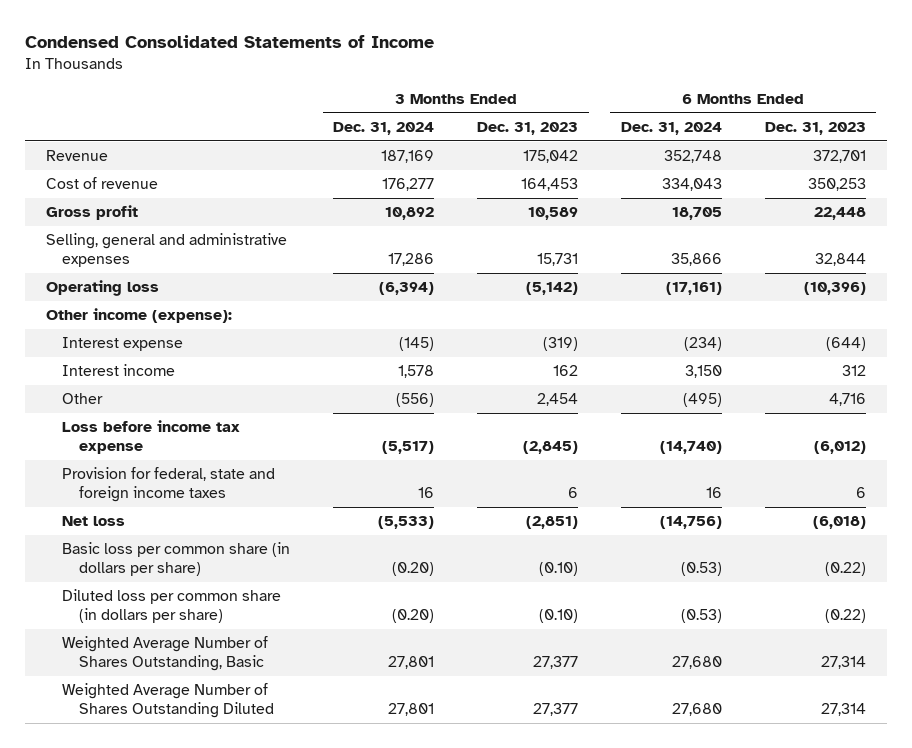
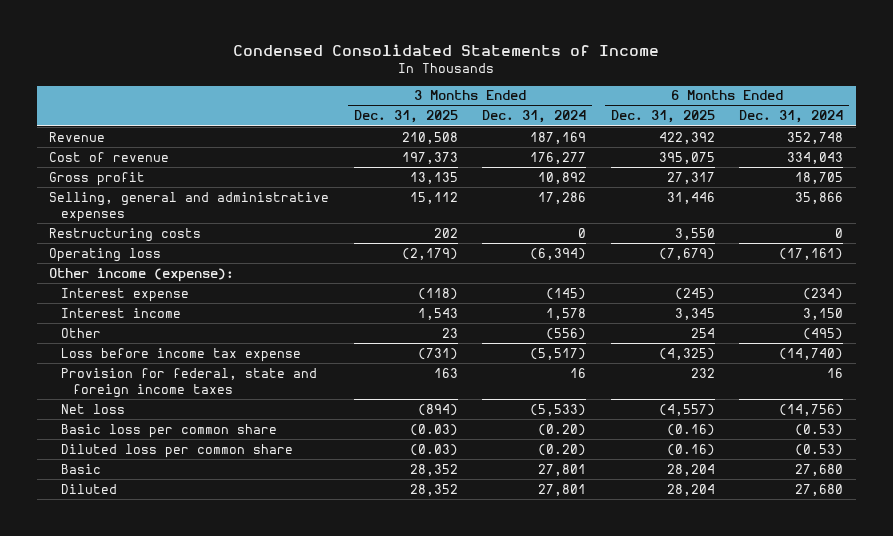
[477,121,579,135] Dec. 31, 2023 -> none
[764,121,866,135] Dec. 31, 2023 -> none
none -> [353,110,458,124] Dec. 31, 2025
none -> [610,110,715,124] Dec. 31, 2025
none -> [49,227,202,242] Restructuring costs
[62,542,291,577] Basic loss per common share (in dollars per share) -> [61,423,278,438] Basic loss per common share
[62,589,282,624] Diluted loss per common share (in dollars per share) -> [61,443,294,458] Diluted loss per common share
[62,636,269,672] Weighted Average Number of Shares Outstanding, Basic -> [61,463,102,474] Basic
[62,683,274,719] Weighted Average Number of Shares Outstanding Diluted -> [61,483,118,494] Diluted

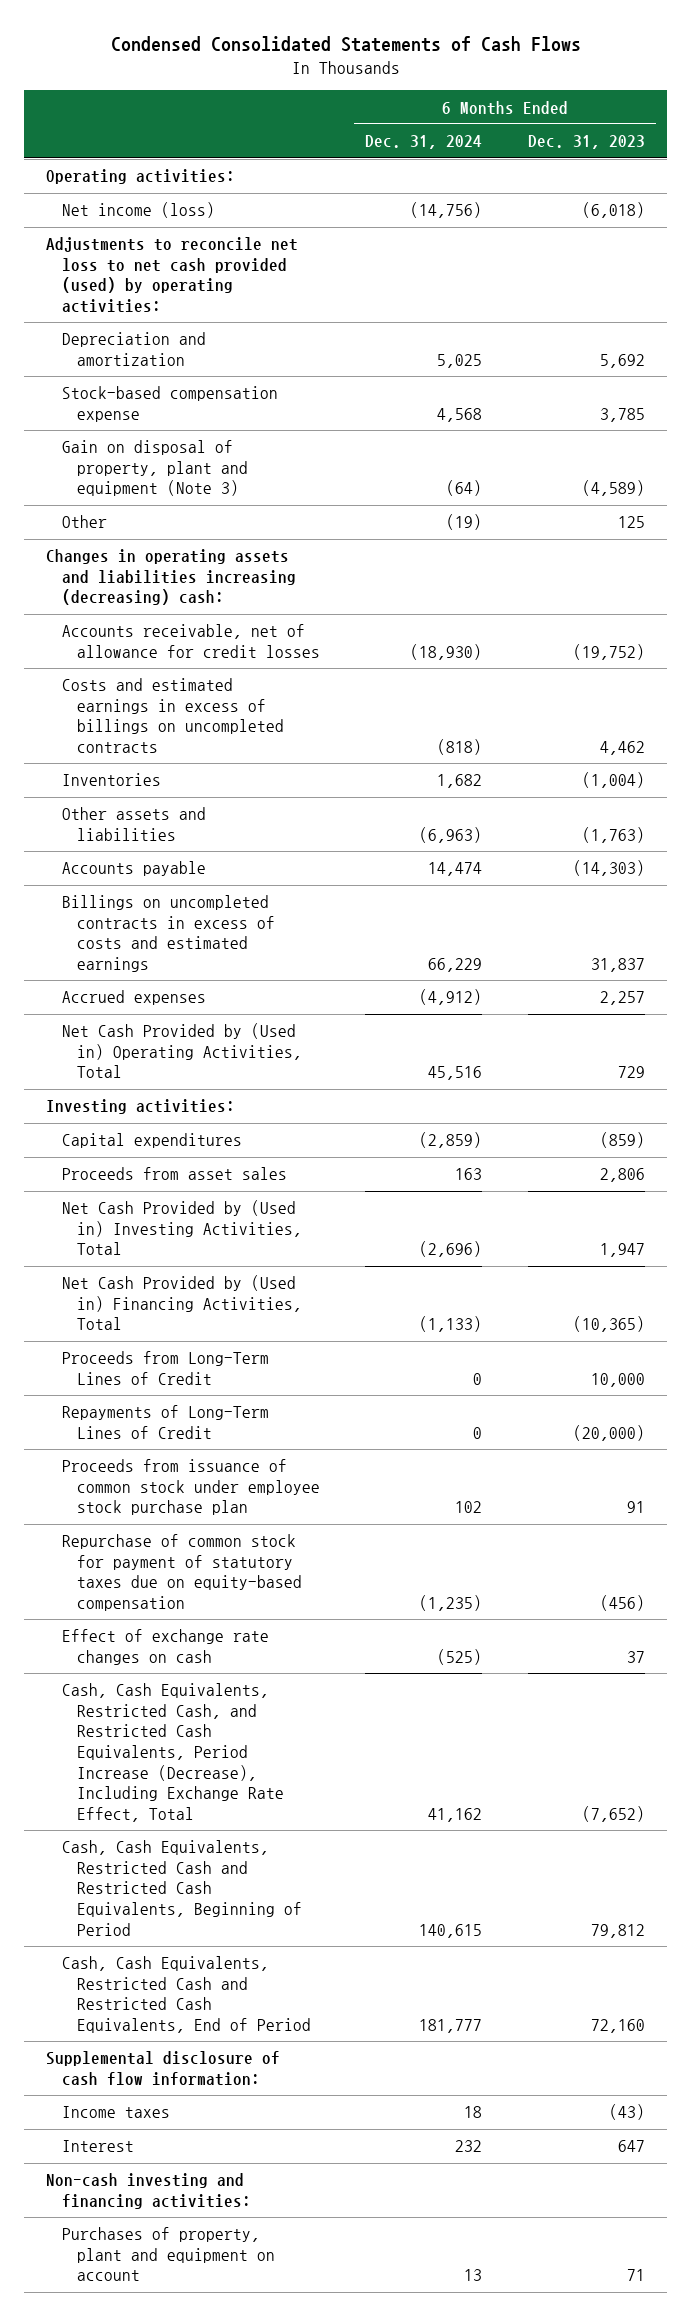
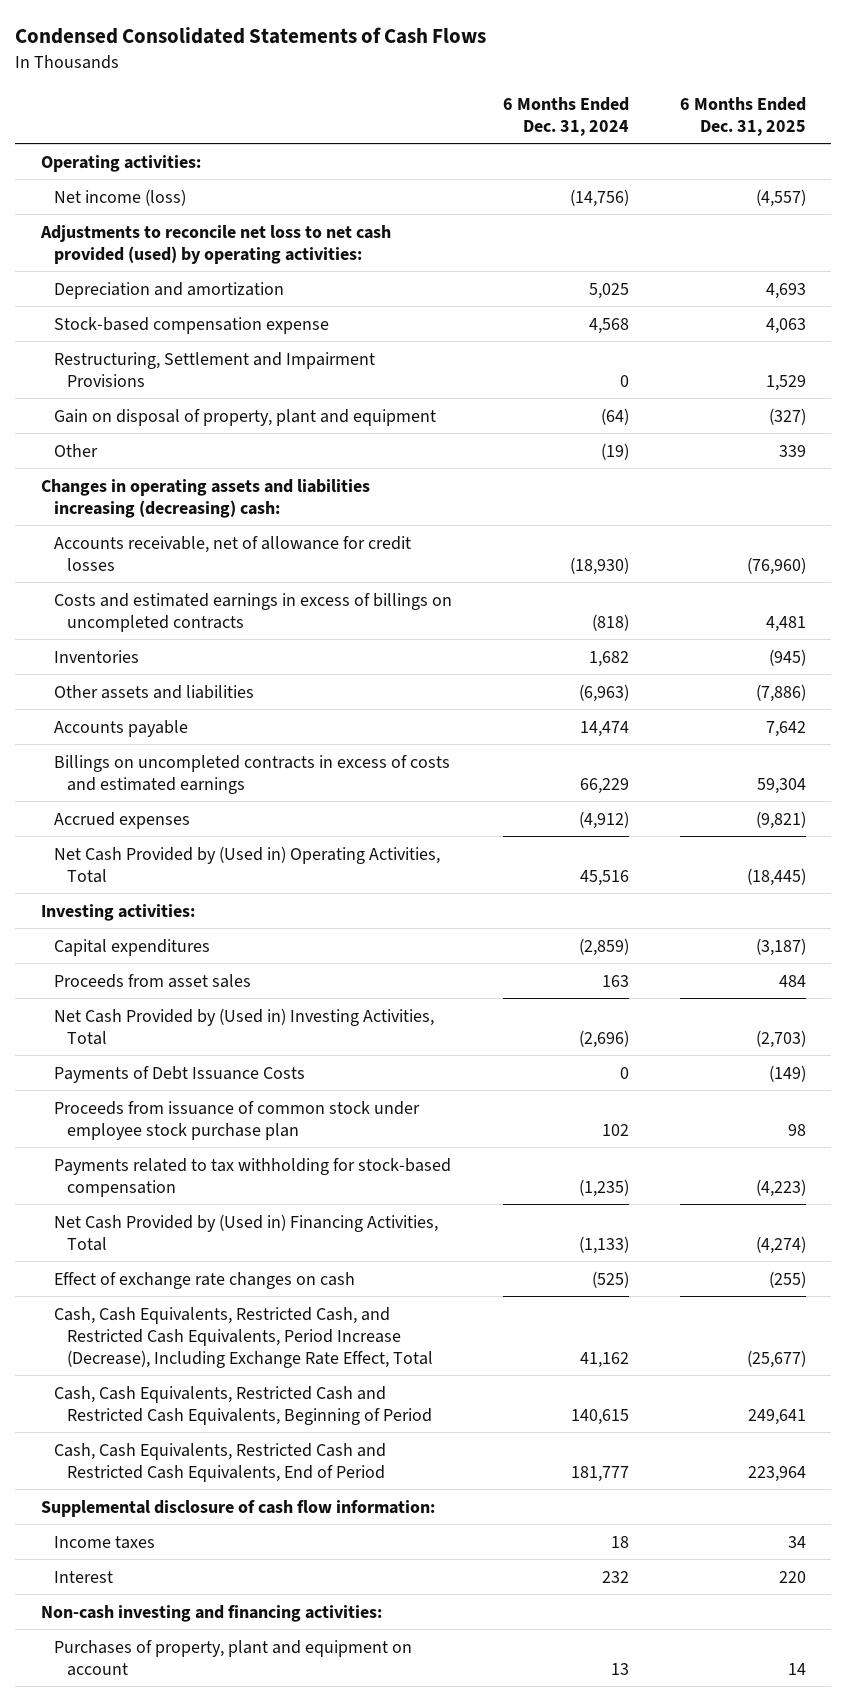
[527,135,645,150] Dec. 31, 2023 -> none
none -> [679,96,806,136] 6 Months Ended Dec. 31, 2025
none -> [53,351,375,387] Restructuring, Settlement and Impairment Provisions
[61,440,249,497] Gain on disposal of property, plant and equipment (Note 3) -> [53,408,436,426] Gain on disposal of property, plant and equipment
[61,1351,269,1385] Proceeds from Long-Term Lines of Credit -> none
[61,1405,269,1439] Repayments of Long-Term Lines of Credit -> none
none -> [53,1065,305,1083] Payments of Debt Issuance Costs
[61,1534,303,1611] Repurchase of common stock for payment of statutory taxes due on equity-based compensation -> [53,1157,451,1197] Payments related to tax withholding for stock-based compensation
[61,1275,303,1331] Net Cash Provided by (Used in) Financing Activities, Total -> [53,1213,438,1251] Net Cash Provided by (Used in) Financing Activities, Total

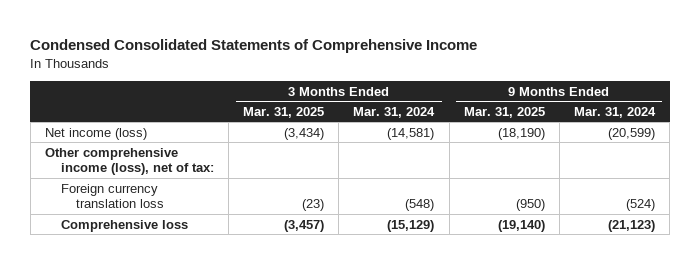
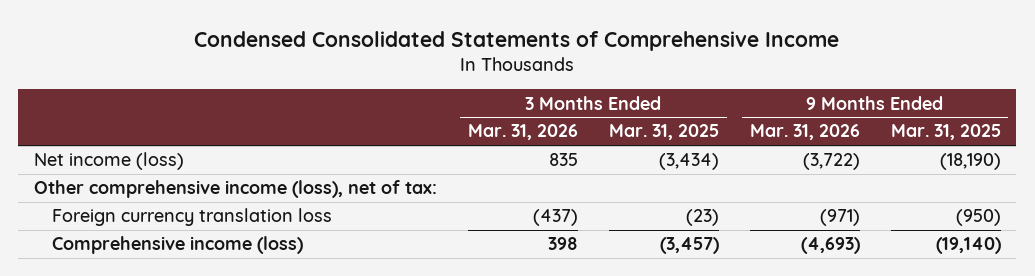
[353,106,436,118] Mar. 31, 2024 -> none
[574,106,657,118] Mar. 31, 2024 -> none
none -> [467,124,578,141] Mar. 31, 2026
none -> [749,124,860,141] Mar. 31, 2026
[60,219,188,232] Comprehensive loss -> [52,236,304,255] Comprehensive income (loss)

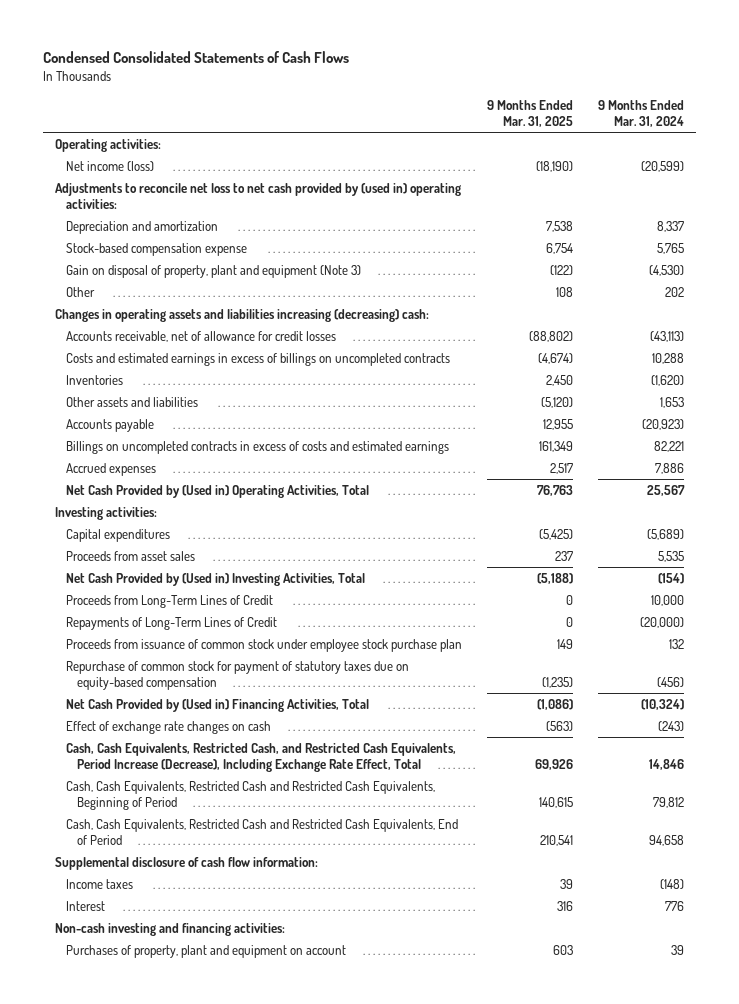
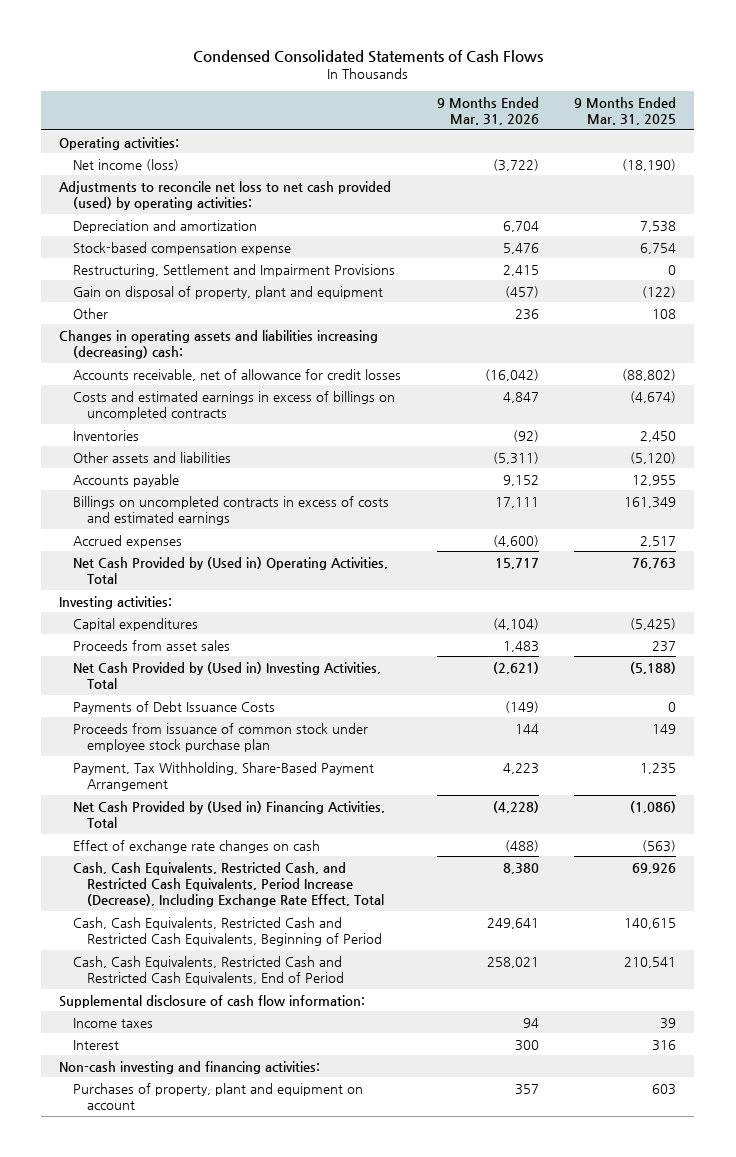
[597,99,684,128] 9 Months Ended Mar. 31, 2024 -> none
none -> [436,96,539,126] 9 Months Ended Mar. 31, 2026
[55,182,462,210] Adjustments to reconcile net loss to net cash provided by (used in) operating activities: -> [59,180,392,211] Adjustments to reconcile net loss to net cash provided (used) by operating activities:
none -> [73,263,396,277] Restructuring, Settlement and Impairment Provisions
[66,264,362,278] Gain on disposal of property, plant and equipment (Note 3) -> [73,285,384,299] Gain on disposal of property, plant and equipment
[66,594,274,608] Proceeds from Long-Term Lines of Credit -> none
[66,616,278,630] Repayments of Long-Term Lines of Credit -> none
none -> [73,700,276,714] Payments of Debt Issuance Costs
[66,660,410,691] Repurchase of common stock for payment of statutory taxes due on equity-based compensation -> none
none -> [73,761,375,792] Payment, Tax Withholding, Share-Based Payment Arrangement

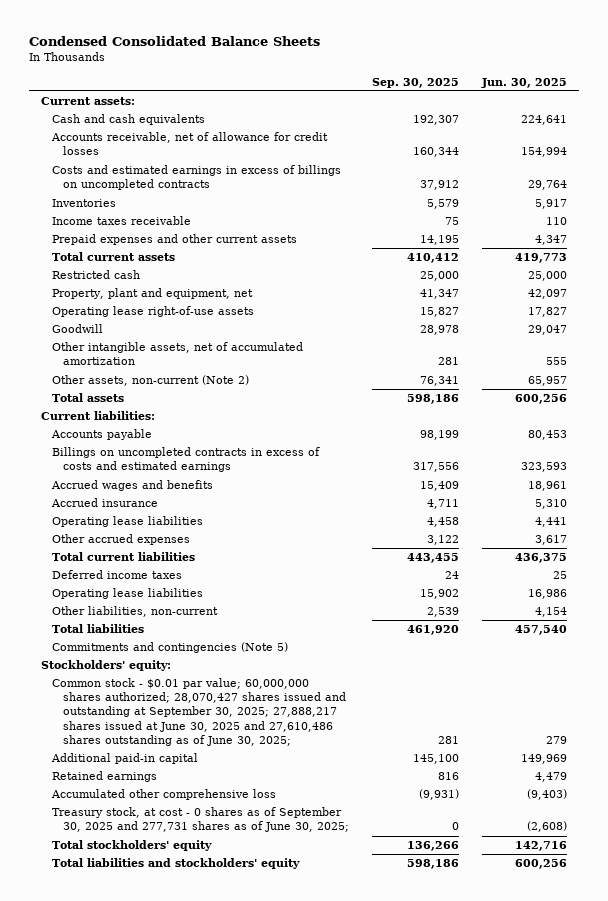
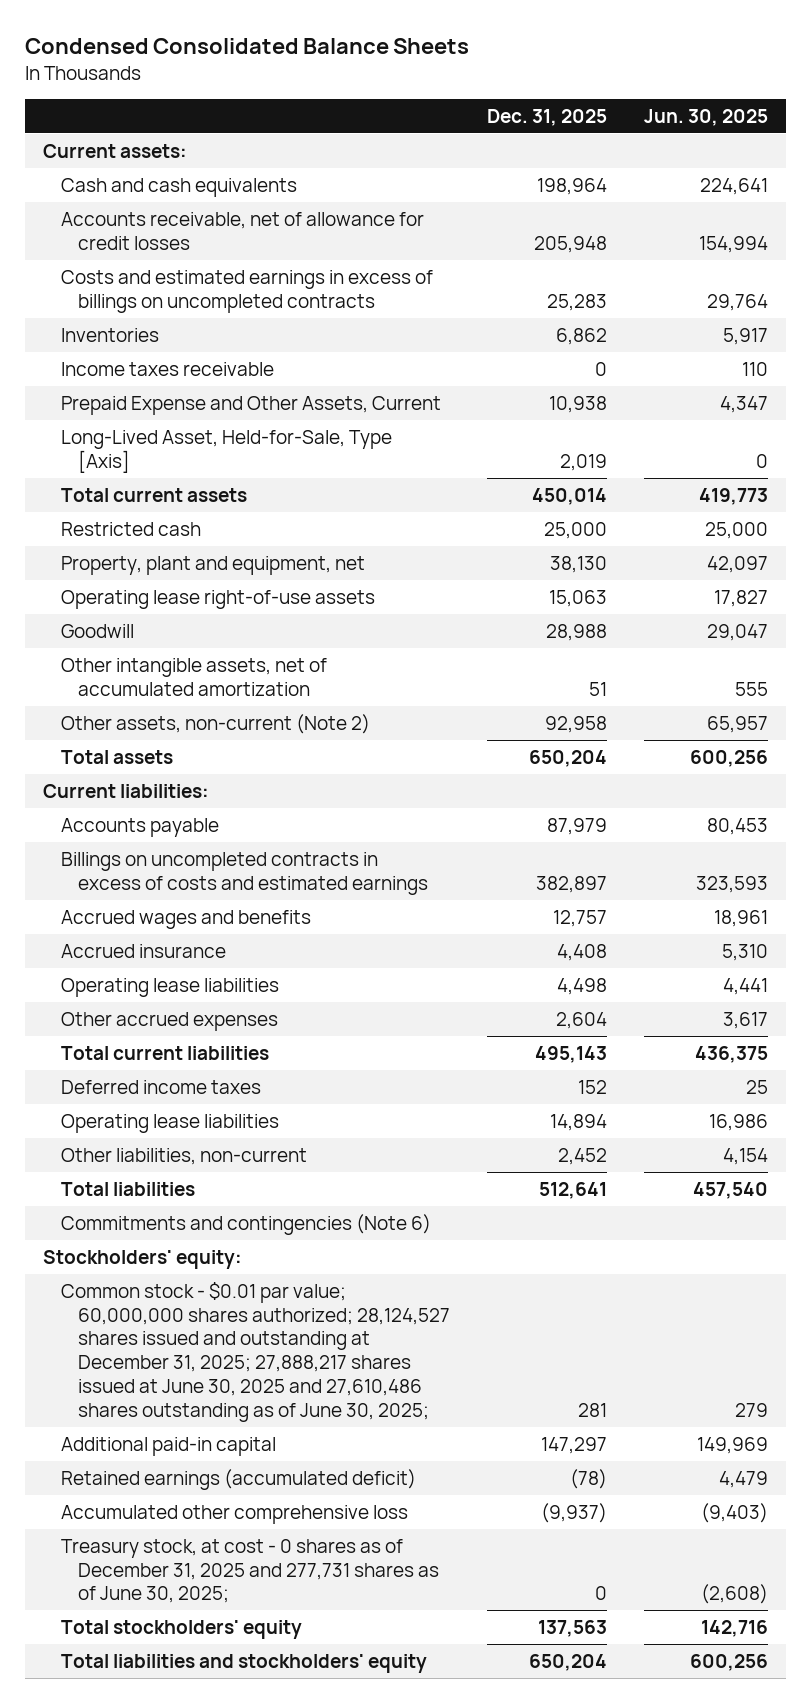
[372,77,460,88] Sep. 30, 2025 -> none
none -> [487,109,608,127] Dec. 31, 2025
[51,234,297,246] Prepaid expenses and other current assets -> [60,395,441,415] Prepaid Expense and Other Assets, Current
none -> [60,429,392,473] Long-Lived Asset, Held-for-Sale, Type [Axis]
[51,642,288,654] Commitments and contingencies (Note 5) -> [60,1213,431,1235] Commitments and contingencies (Note 6)
[51,678,346,746] Common stock - $0.01 par value; 60,000,000 shares authorized; 28,070,427 shares issued and outstanding at September 30, 2025; 27,888,217 shares issued at June 30, 2025 and 27,610,486 shares outstanding as of June 30, 2025; -> [60,1281,451,1422] Common stock - $0.01 par value; 60,000,000 shares authorized; 28,124,527 shares issued and outstanding at December 31, 2025; 27,888,217 shares issued at June 30, 2025 and 27,610,486 shares outstanding as of June 30, 2025;
[51,771,157,783] Retained earnings -> [60,1468,416,1490] Retained earnings (accumulated deficit)
[51,807,349,833] Treasury stock, at cost - 0 shares as of September 30, 2025 and 277,731 shares as of June 30, 2025; -> [60,1538,440,1604] Treasury stock, at cost - 0 shares as of December 31, 2025 and 277,731 shares as of June 30, 2025;

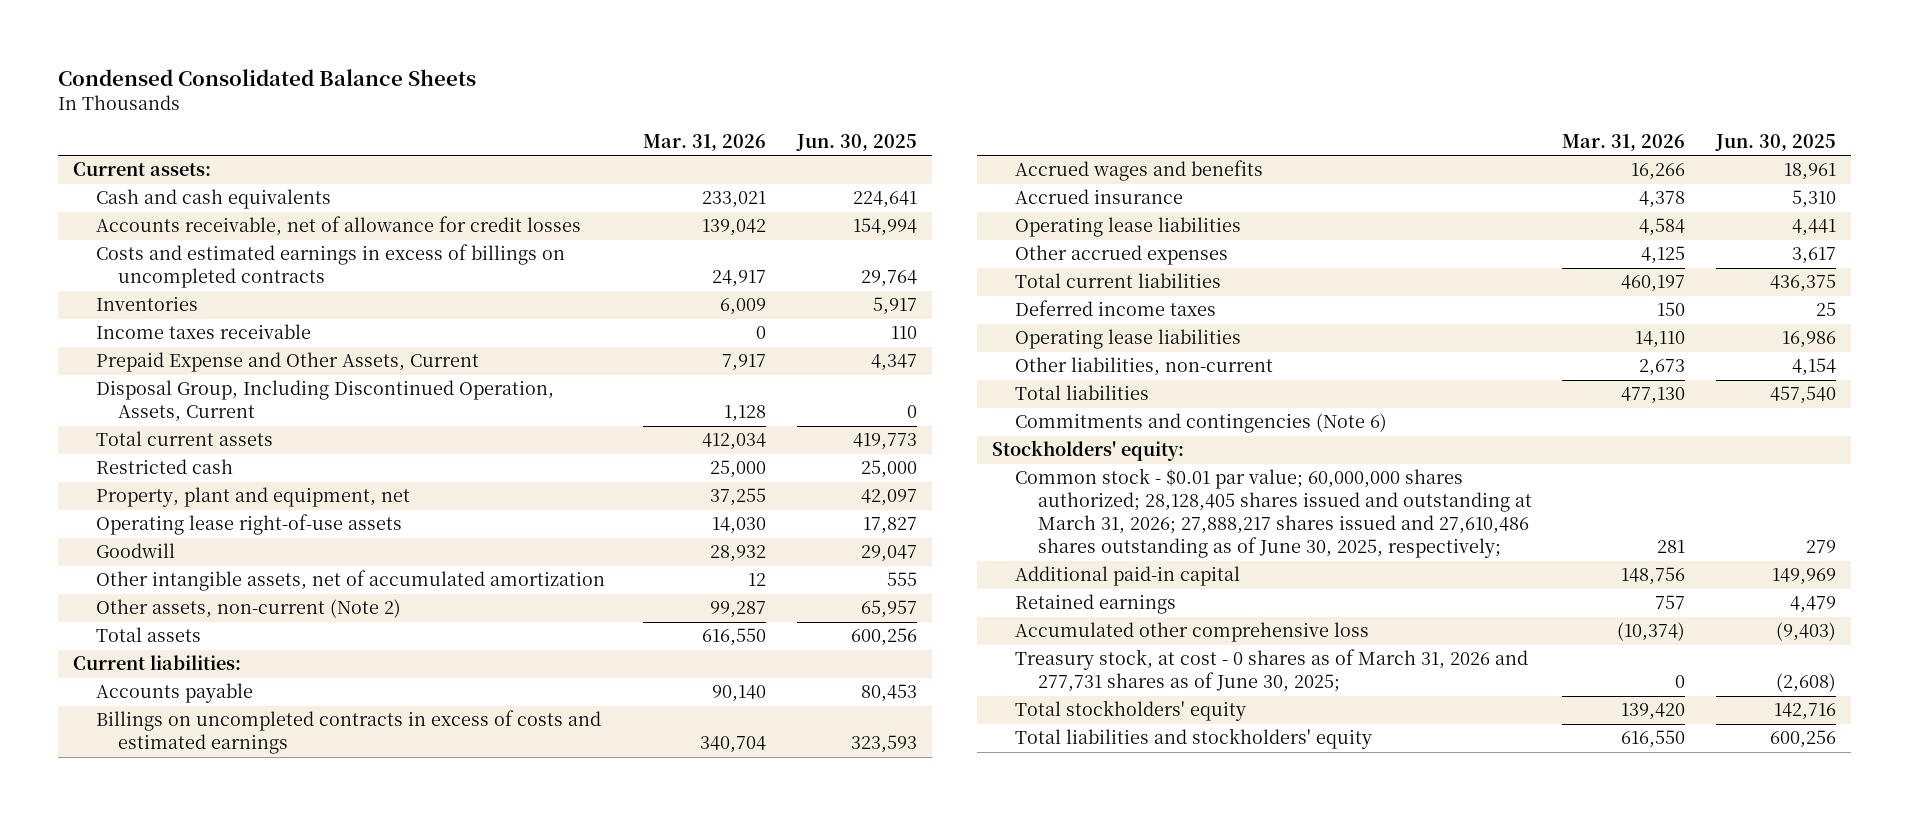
[487,109,608,127] Dec. 31, 2025 -> none
none -> [643,134,767,152] Mar. 31, 2026
[60,429,392,473] Long-Lived Asset, Held-for-Sale, Type [Axis] -> none
none -> [95,380,554,423] Disposal Group, Including Discontinued Operation, Assets, Current
[60,1281,451,1422] Common stock - $0.01 par value; 60,000,000 shares authorized; 28,124,527 shares issued and outstanding at December 31, 2025; 27,888,217 shares issued at June 30, 2025 and 27,610,486 shares outstanding as of June 30, 2025; -> [1014,468,1532,559] Common stock - $0.01 par value; 60,000,000 shares authorized; 28,128,405 shares issued and outstanding at March 31, 2026; 27,888,217 shares issued and 27,610,486 shares outstanding as of June 30, 2025, respectively;
[60,1468,416,1490] Retained earnings (accumulated deficit) -> [1014,594,1176,615] Retained earnings
[60,1538,440,1604] Treasury stock, at cost - 0 shares as of December 31, 2025 and 277,731 shares as of June 30, 2025; -> [1014,649,1528,693] Treasury stock, at cost - 0 shares as of March 31, 2026 and 277,731 shares as of June 30, 2025;

